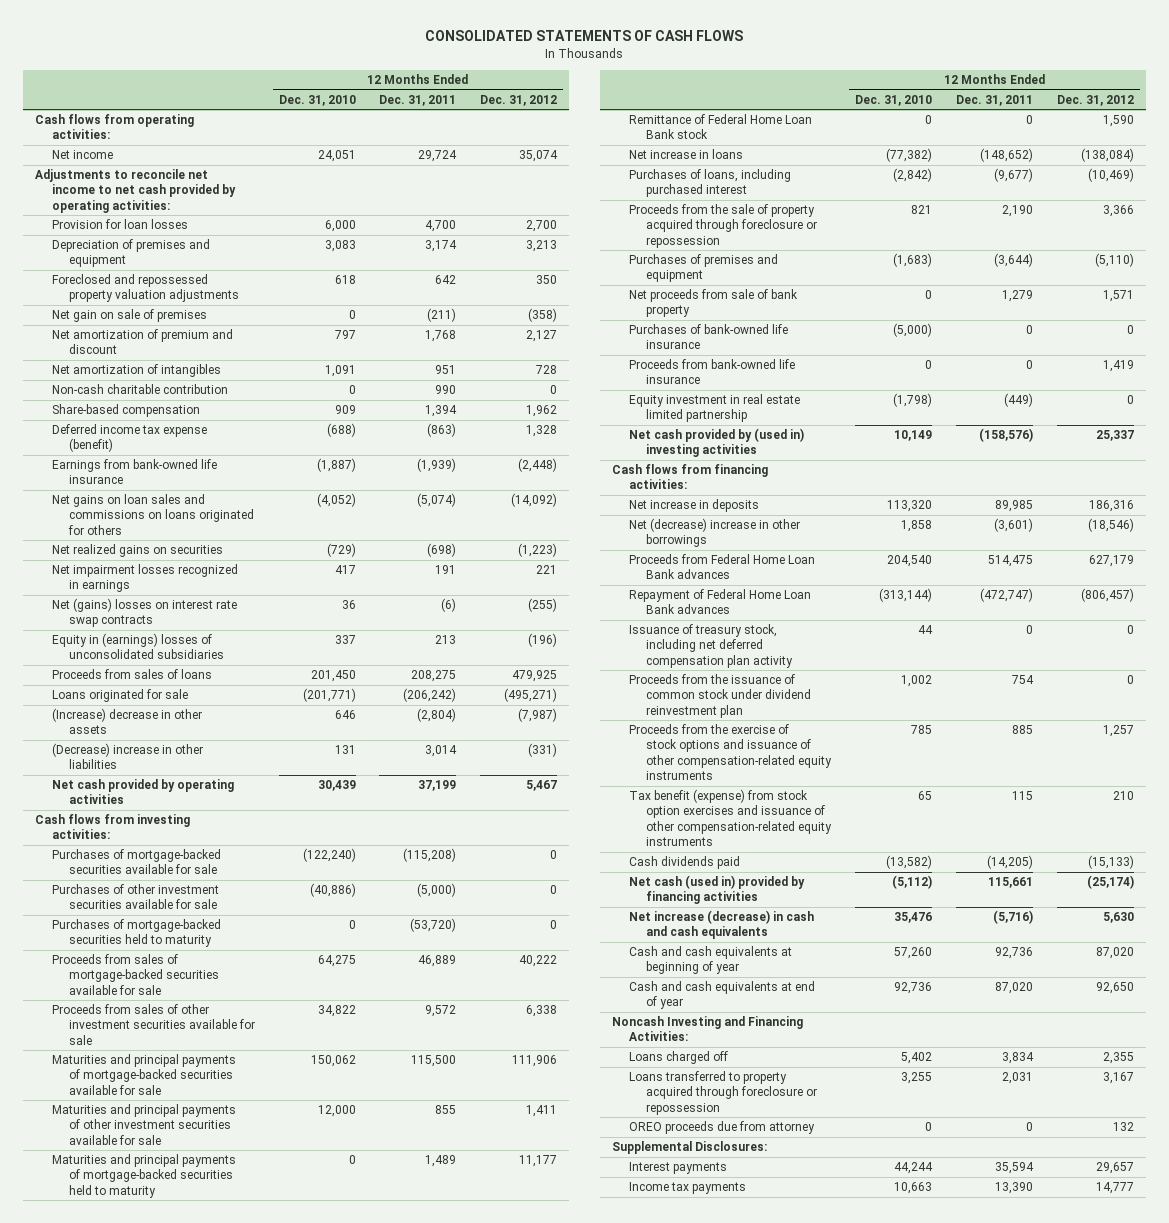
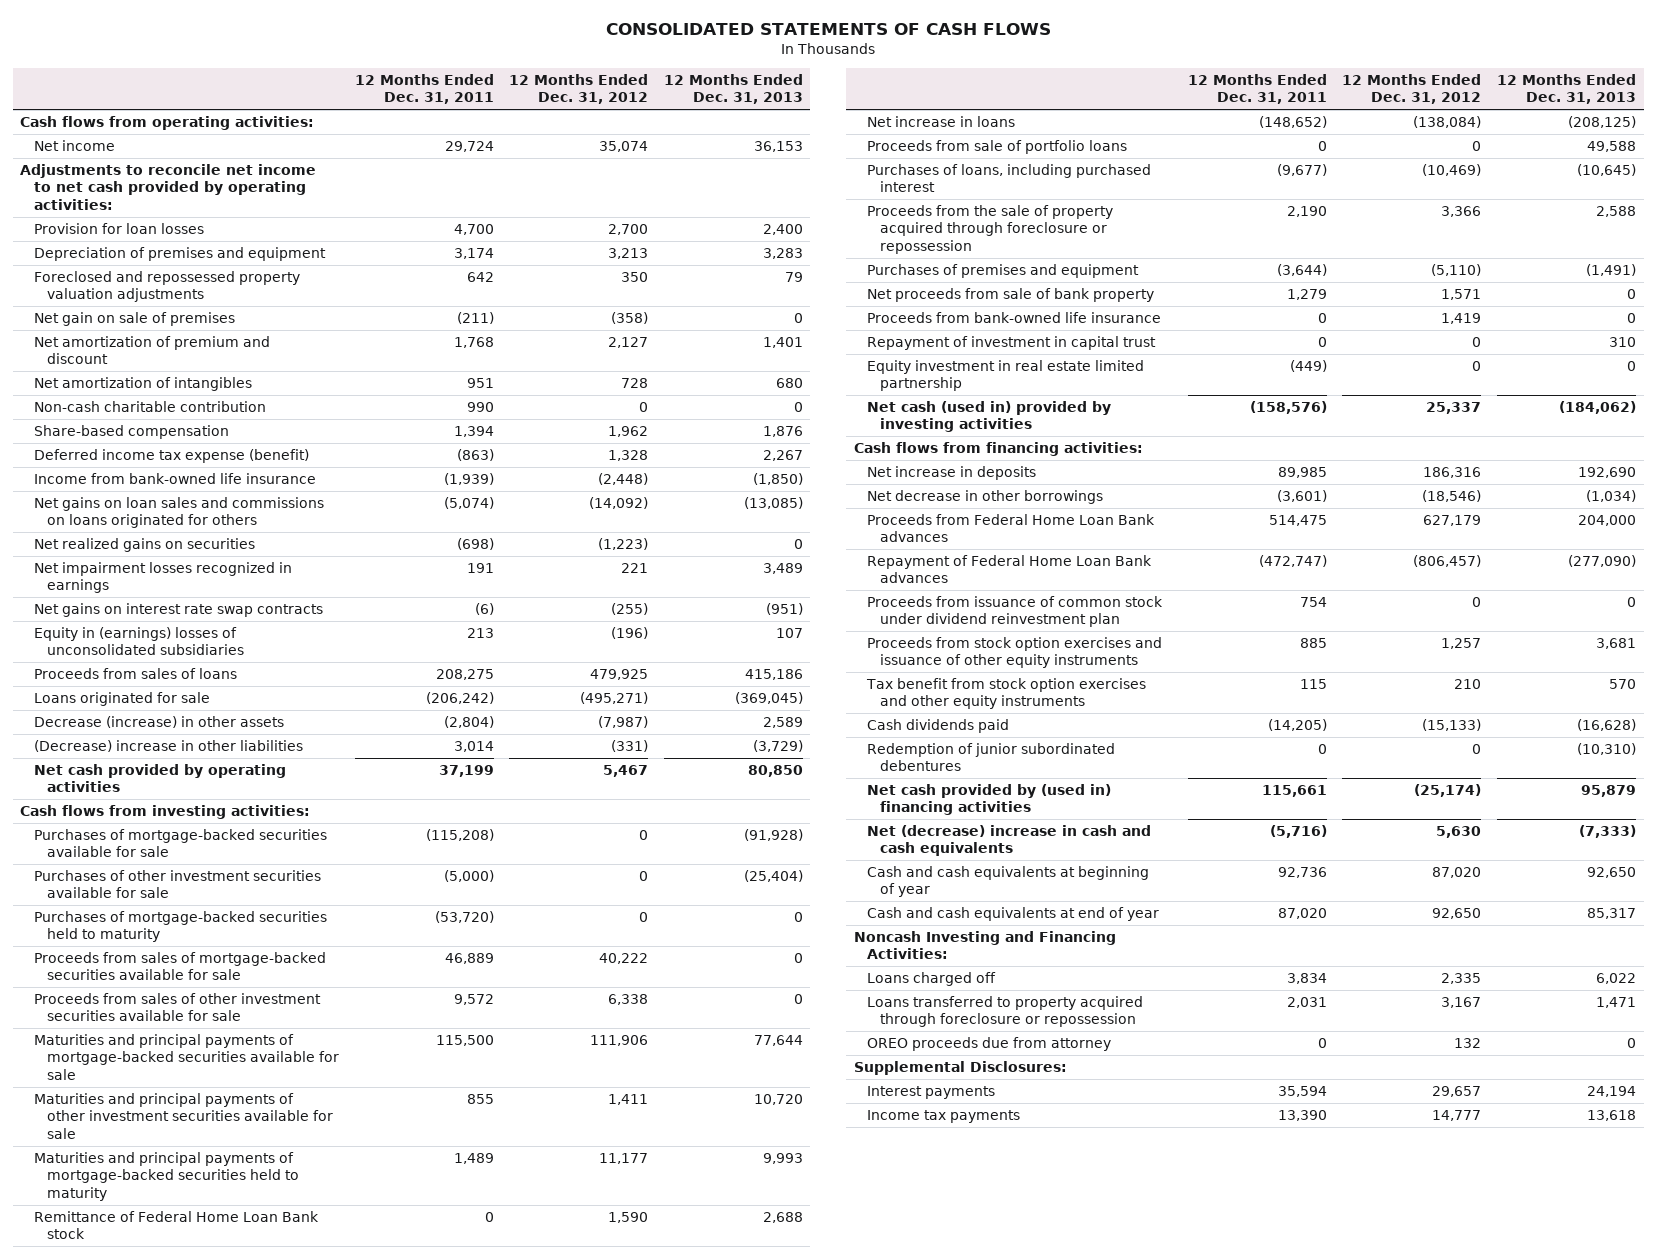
[278,94,356,106] Dec. 31, 2010 -> none
none -> [663,73,803,105] 12 Months Ended Dec. 31, 2013
[51,459,217,485] Earnings from bank-owned life insurance -> [33,473,316,485] Income from bank-owned life insurance
[51,598,237,628] Net (gains) losses on interest rate swap contracts -> [33,603,323,618] Net gains on interest rate swap contracts
[51,708,202,735] (Increase) decrease in other assets -> [33,716,284,729] Decrease (increase) in other assets
none -> [866,140,1127,155] Proceeds from sale of portfolio loans
[628,324,788,350] Purchases of bank-owned life insurance -> none
none -> [866,336,1156,351] Repayment of investment in capital trust
[628,428,804,458] Net cash provided by (used in) investing activities -> [866,401,1111,433] Net cash (used in) provided by investing activities
[628,518,800,548] Net (decrease) increase in other borrowings -> [866,490,1103,505] Net decrease in other borrowings
[628,624,793,668] Issuance of treasury stock, including net deferred compensation plan activity -> none
[628,674,811,718] Proceeds from the issuance of common stock under dividend reinvestment plan -> [866,596,1163,628] Proceeds from issuance of common stock under dividend reinvestment plan
[628,724,832,781] Proceeds from the exercise of stock options and issuance of other compensation-related equity instruments -> [866,637,1162,669] Proceeds from stock option exercises and issuance of other equity instruments
[628,789,832,847] Tax benefit (expense) from stock option exercises and issuance of other compensation-related equity instruments -> [865,678,1146,710] Tax benefit from stock option exercises and other equity instruments
none -> [866,743,1115,772] Redemption of junior subordinated debentures
[628,875,805,905] Net cash (used in) provided by financing activities -> [866,784,1111,816] Net cash provided by (used in) financing activities
[628,910,814,940] Net increase (decrease) in cash and cash equivalents -> [866,825,1151,857] Net (decrease) increase in cash and cash equivalents
[1103,1052,1135,1065] 2,355 -> [1441,973,1482,985] 2,335

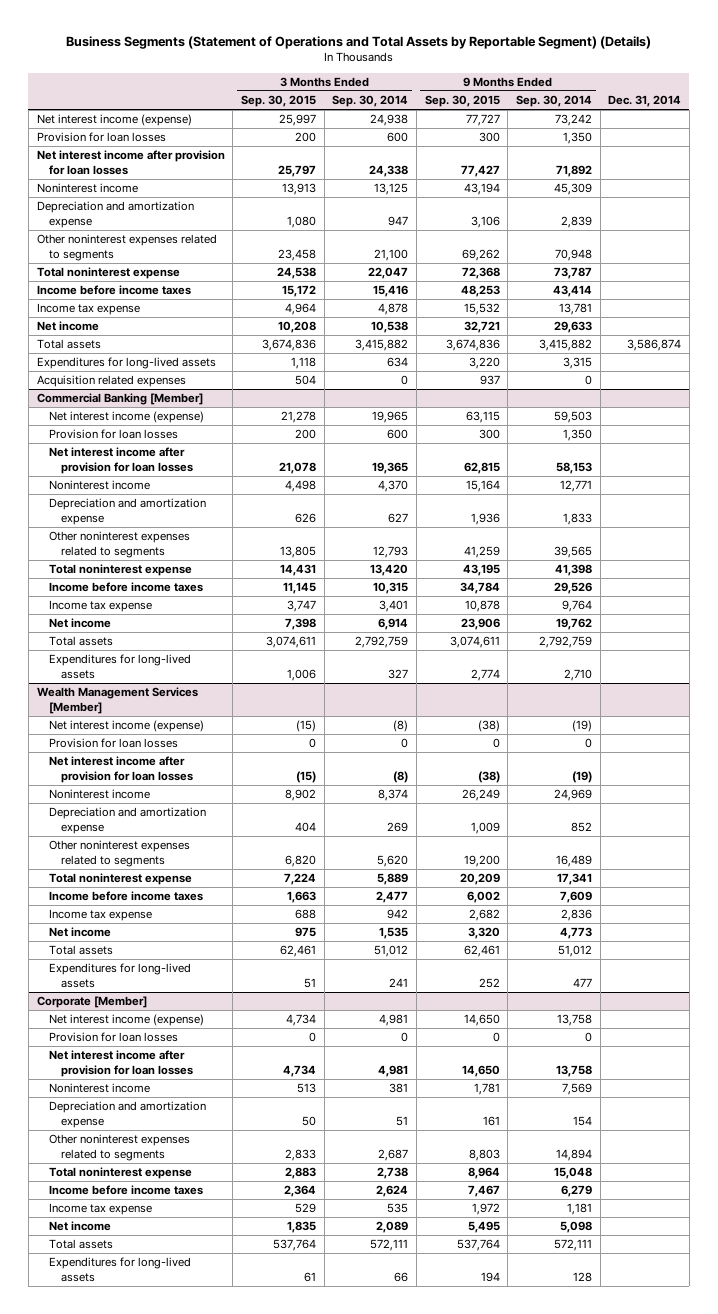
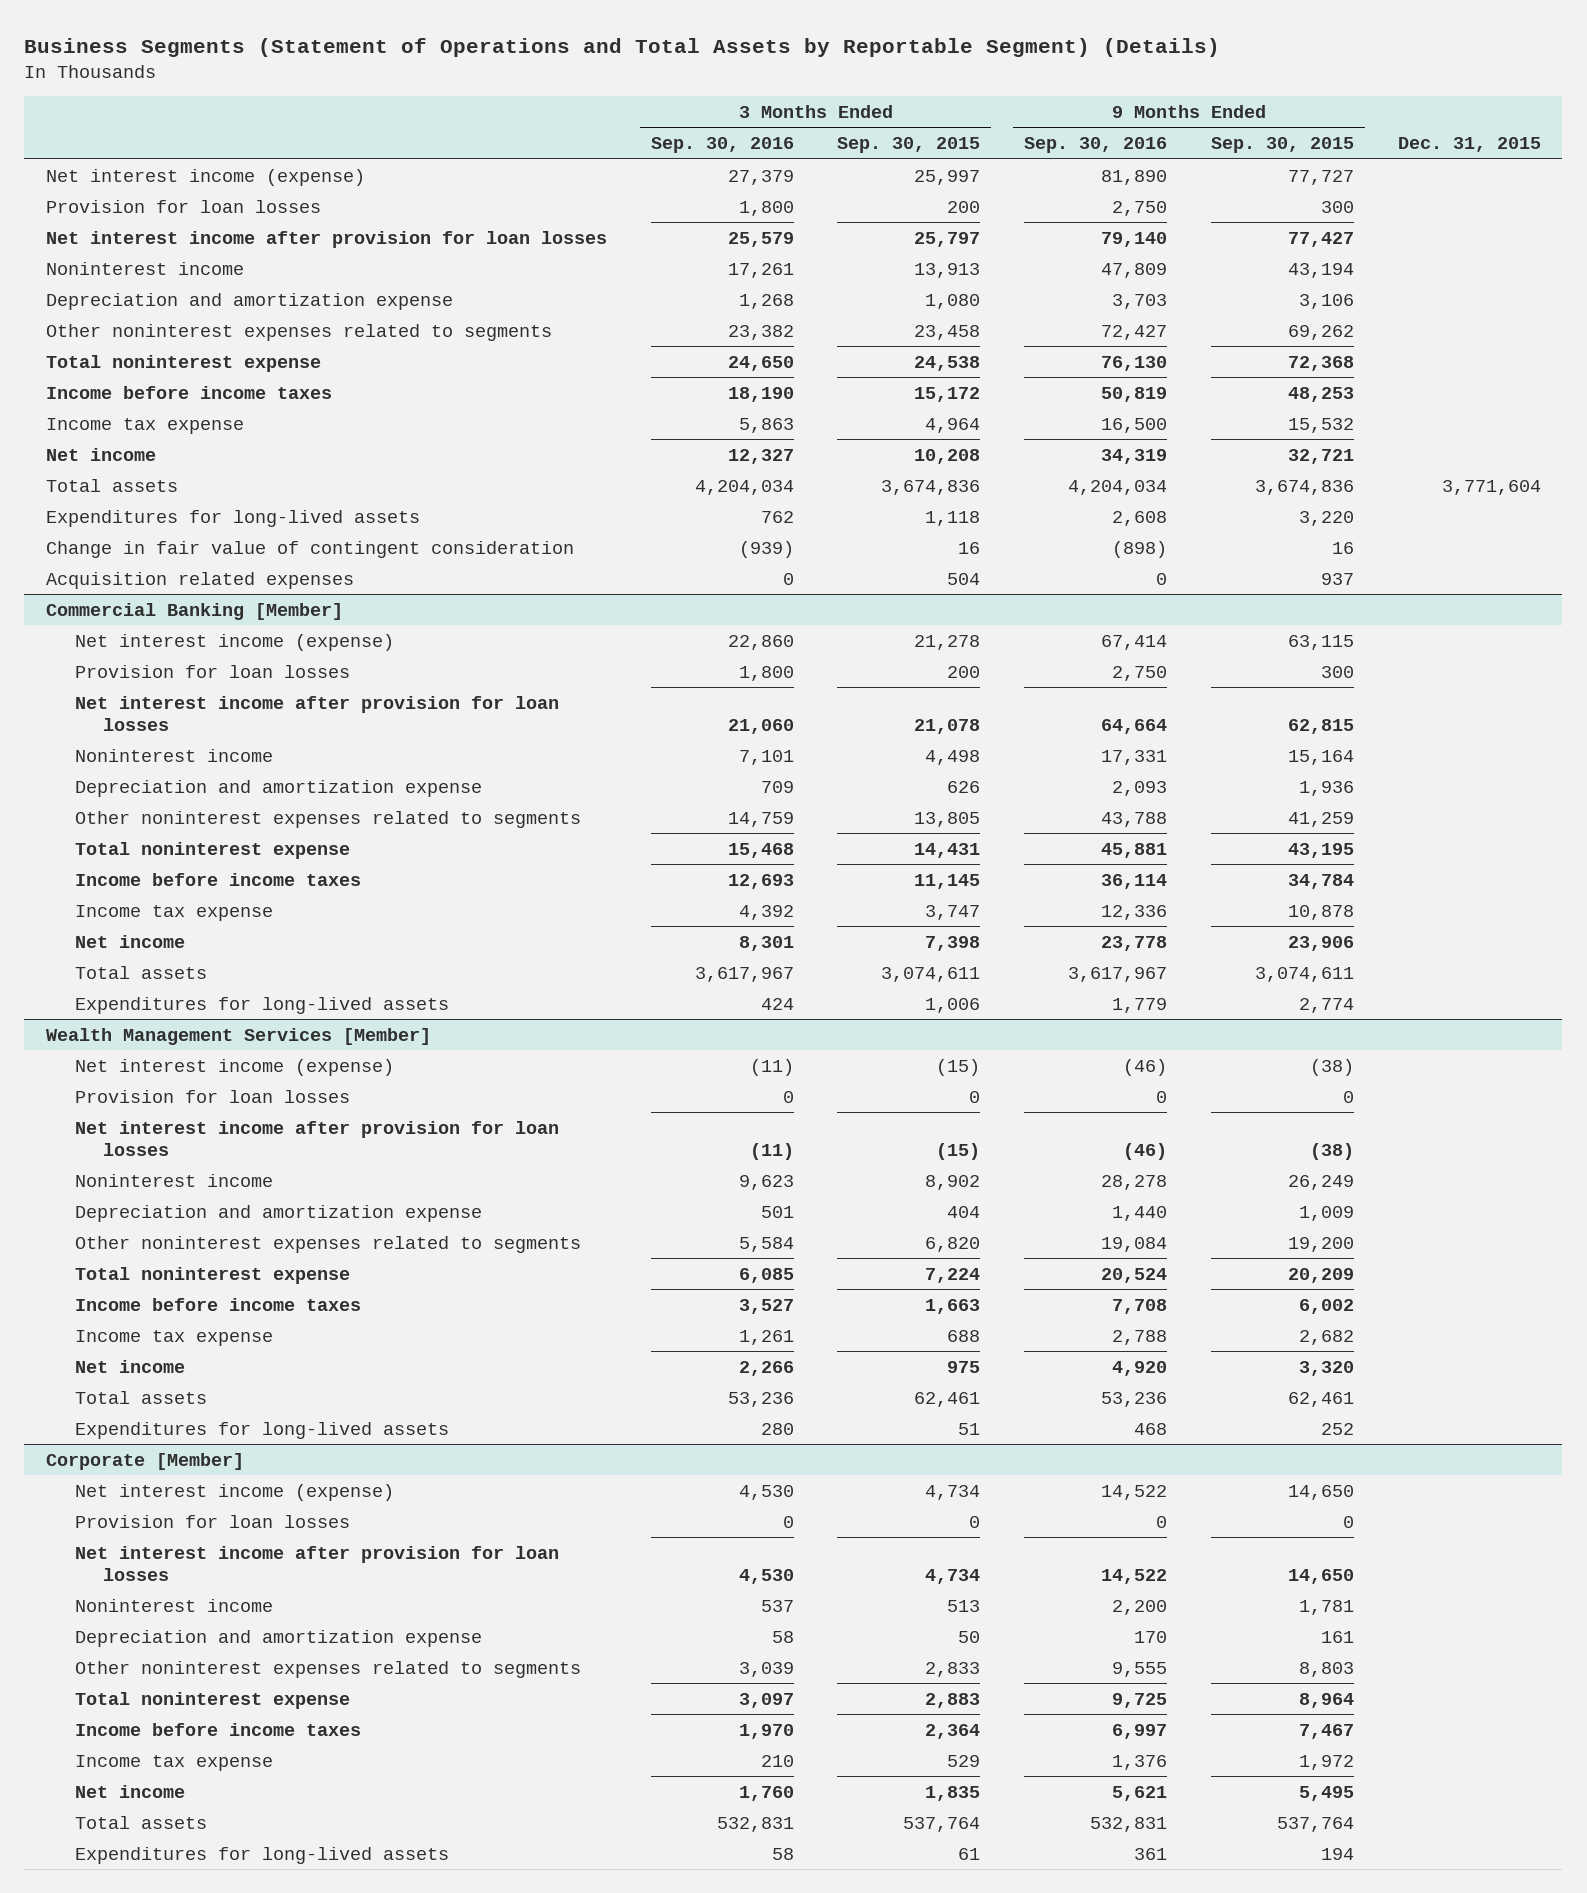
[332,95,409,108] Sep. 30, 2014 -> none
[515,95,592,108] Sep. 30, 2014 -> none
[608,95,682,108] Dec. 31, 2014 -> none
none -> [650,137,794,154] Sep. 30, 2016
none -> [1024,137,1168,154] Sep. 30, 2016
none -> [1397,137,1541,153] Dec. 31, 2015
none -> [46,540,575,558] Change in fair value of contingent consideration

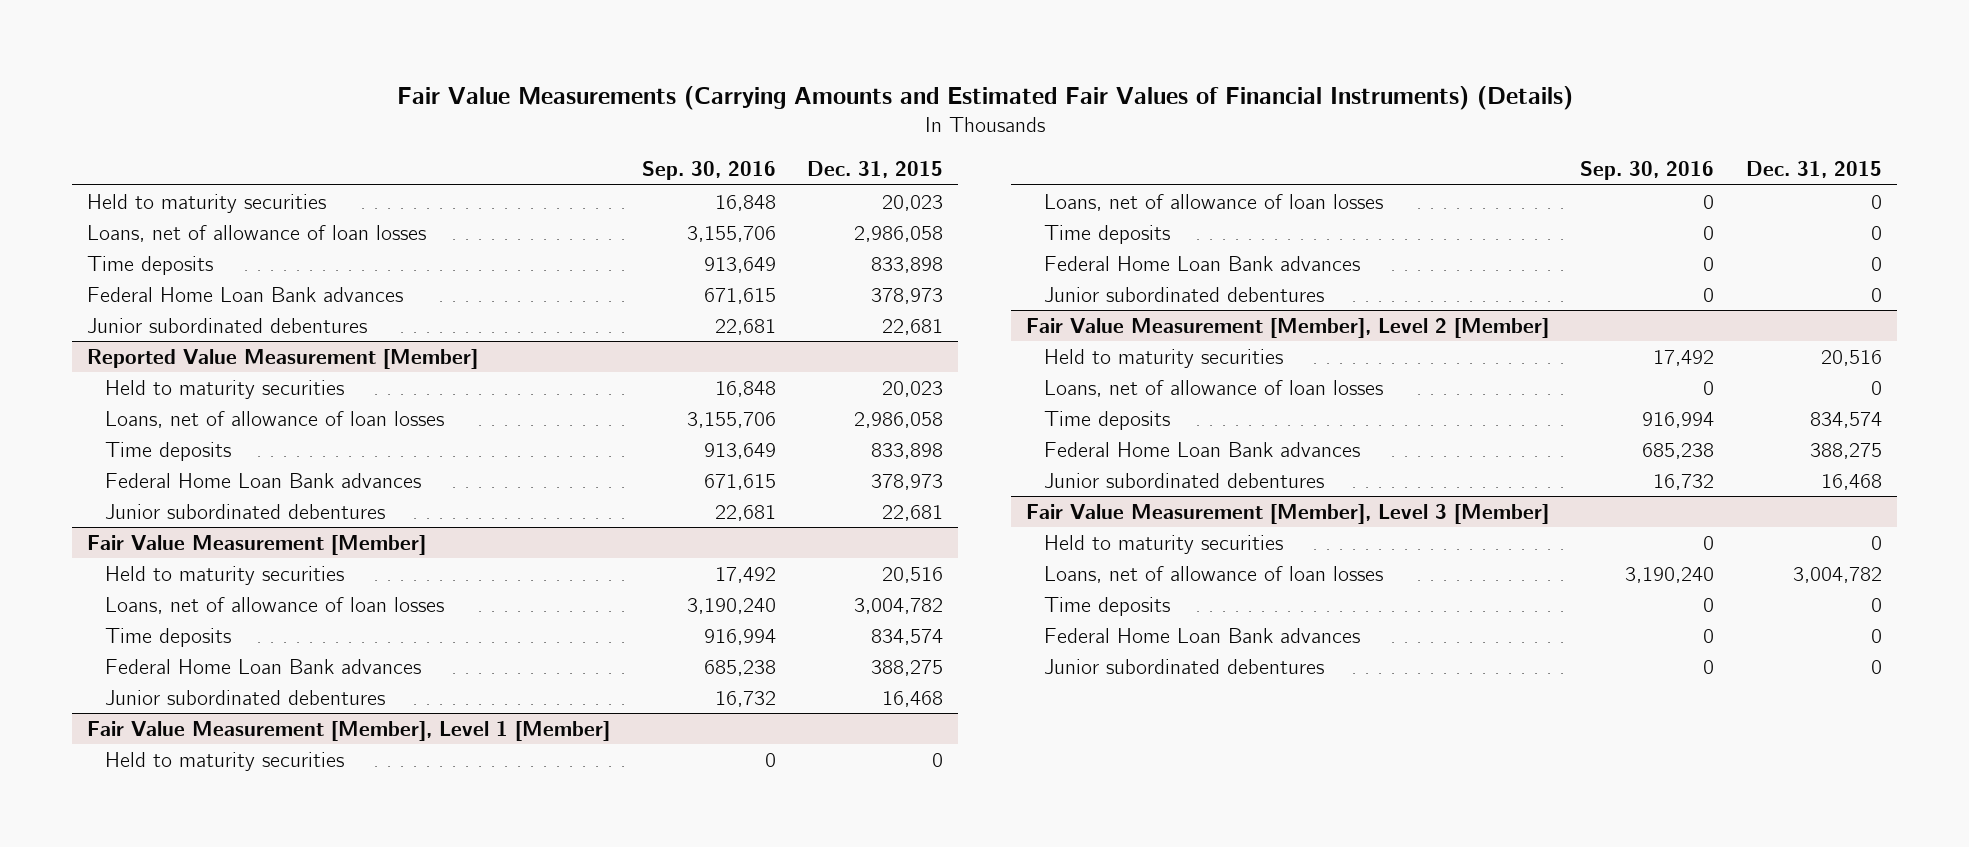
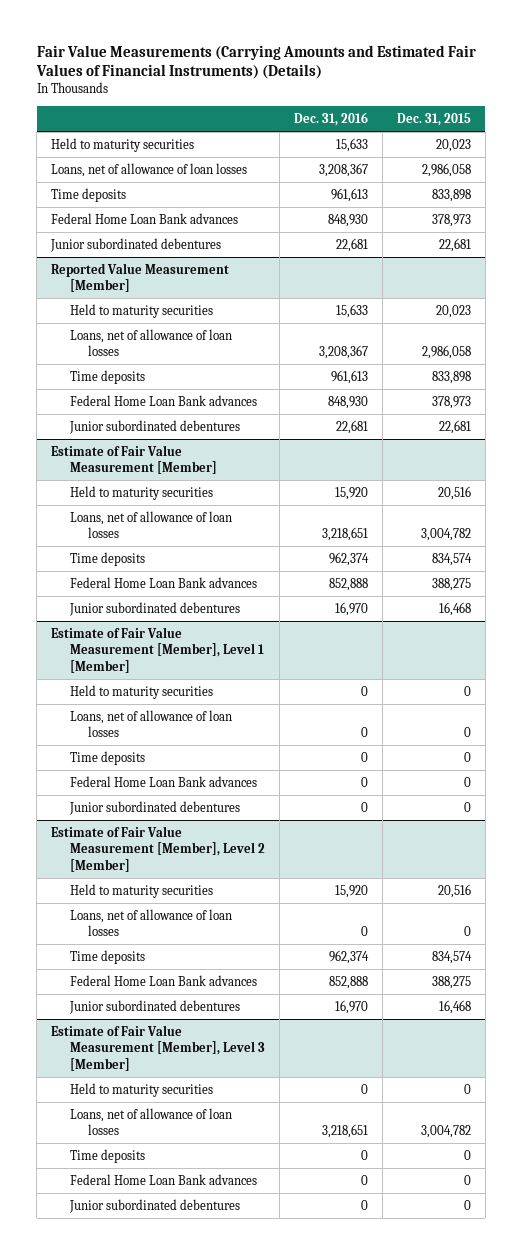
[641,161,776,181] Sep. 30, 2016 -> none
none -> [293,111,368,126] Dec. 31, 2016
[87,534,427,555] Fair Value Measurement [Member] -> [51,444,217,475] Estimate of Fair Value Measurement [Member]
[87,720,611,741] Fair Value Measurement [Member], Level 1 [Member] -> [51,626,264,673] Estimate of Fair Value Measurement [Member], Level 1 [Member]
[1026,317,1550,338] Fair Value Measurement [Member], Level 2 [Member] -> [51,825,265,872] Estimate of Fair Value Measurement [Member], Level 2 [Member]
[1026,503,1550,524] Fair Value Measurement [Member], Level 3 [Member] -> [51,1024,265,1071] Estimate of Fair Value Measurement [Member], Level 3 [Member]

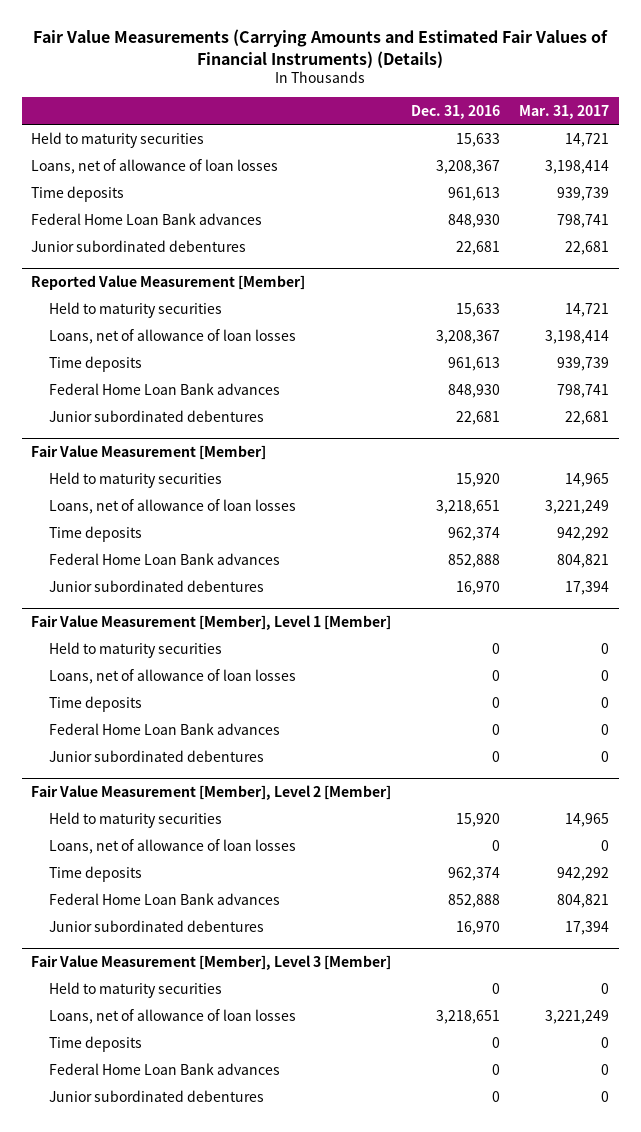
[396,112,471,126] Dec. 31, 2015 -> none
none -> [519,104,610,119] Mar. 31, 2017
[51,444,217,475] Estimate of Fair Value Measurement [Member] -> [31,444,267,460] Fair Value Measurement [Member]
[51,626,264,673] Estimate of Fair Value Measurement [Member], Level 1 [Member] -> [31,614,392,630] Fair Value Measurement [Member], Level 1 [Member]
[51,825,265,872] Estimate of Fair Value Measurement [Member], Level 2 [Member] -> [31,784,392,800] Fair Value Measurement [Member], Level 2 [Member]
[51,1024,265,1071] Estimate of Fair Value Measurement [Member], Level 3 [Member] -> [31,954,392,970] Fair Value Measurement [Member], Level 3 [Member]

